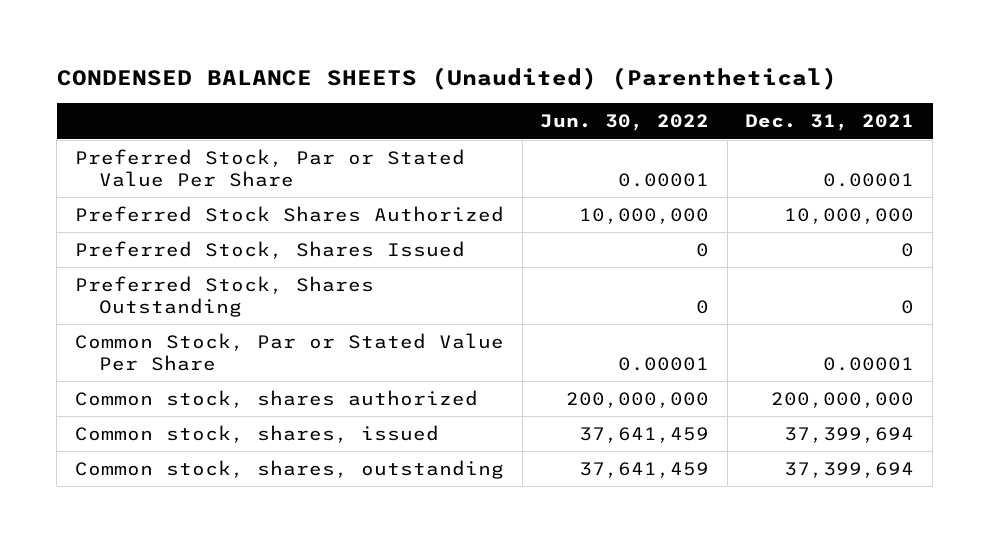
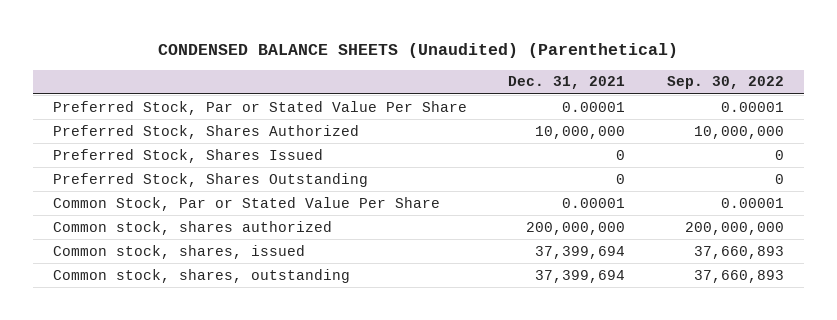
[540,114,710,132] Jun. 30, 2022 -> none
none -> [666,76,784,90] Sep. 30, 2022
[74,206,504,223] Preferred Stock Shares Authorized -> [53,124,360,139] Preferred Stock, Shares Authorized

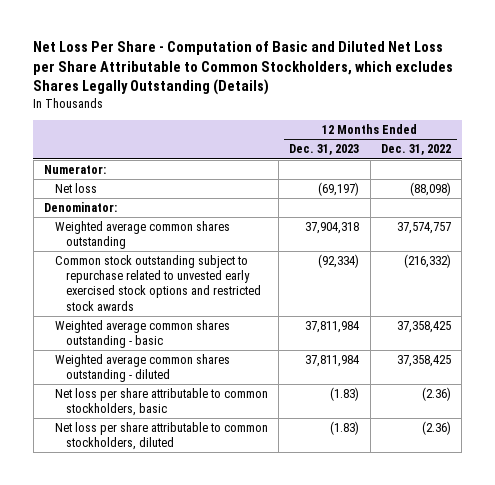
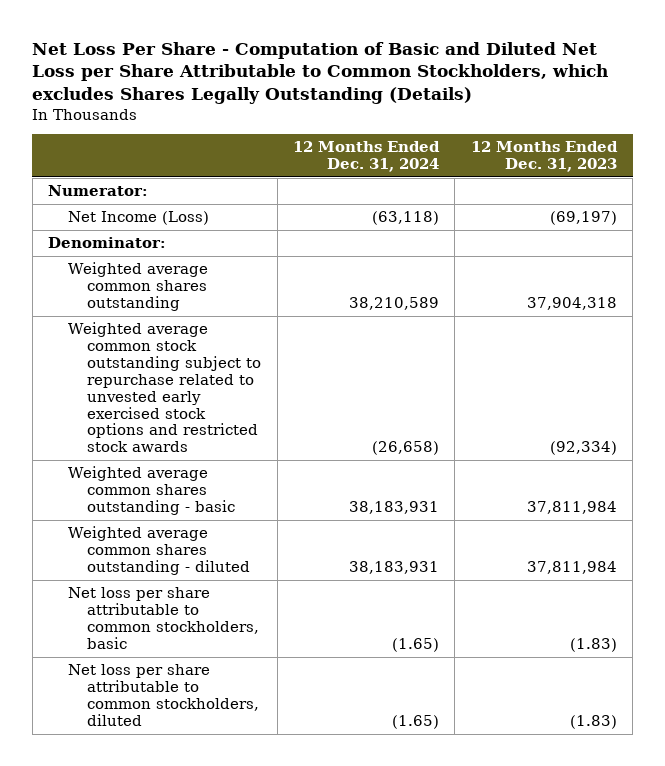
[381,144,452,156] Dec. 31, 2022 -> none
none -> [292,141,440,173] 12 Months Ended Dec. 31, 2024
[54,182,97,193] Net loss -> [67,211,209,226] Net Income (Loss)
[54,254,261,311] Common stock outstanding subject to repurchase related to unvested early exercised stock options and restricted stock awards -> [67,322,262,453] Weighted average common stock outstanding subject to repurchase related to unvested early exercised stock options and restricted stock awards

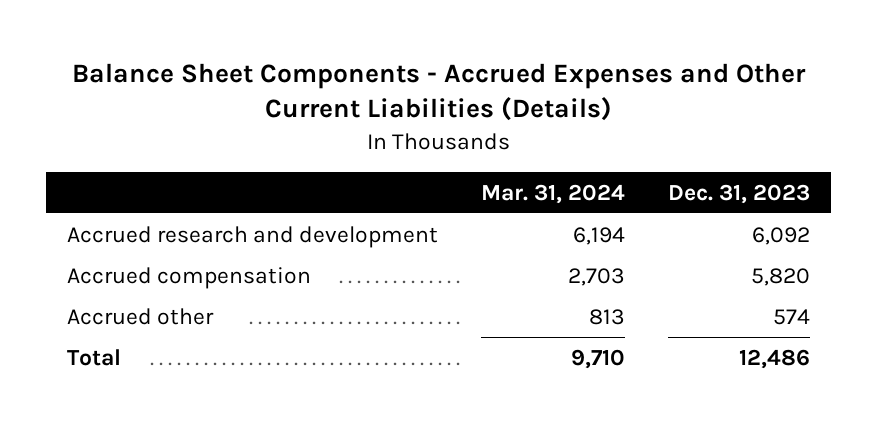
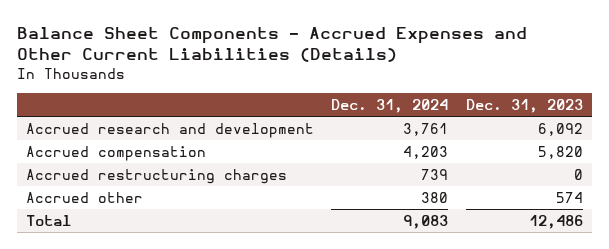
[481,183,626,204] Mar. 31, 2024 -> none
none -> [331,98,449,113] Dec. 31, 2024
none -> [25,168,287,184] Accrued restructuring charges

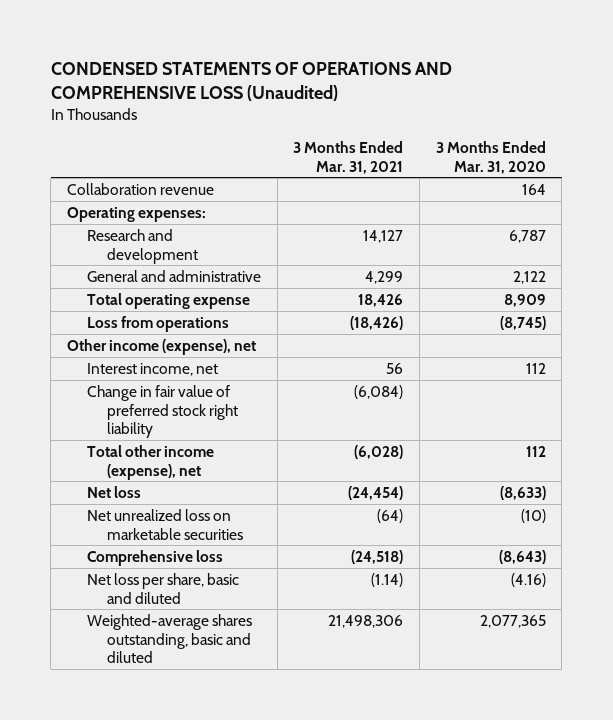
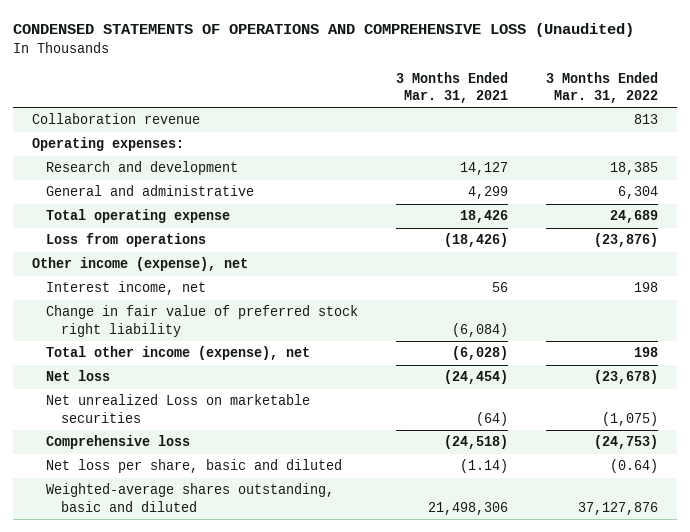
[435,140,546,174] 3 Months Ended Mar. 31, 2020 -> none
none -> [546,71,659,103] 3 Months Ended Mar. 31, 2022
[86,508,243,540] Net unrealized loss on marketable securities -> [46,394,311,423] Net unrealized Loss on marketable securities

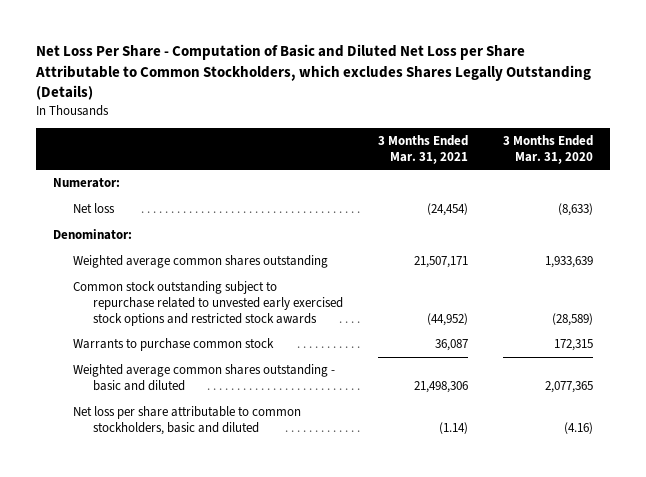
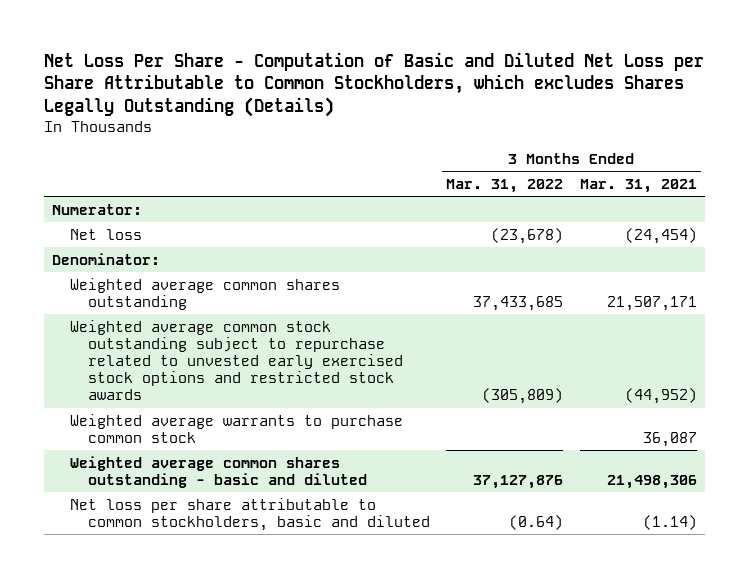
[502,134,593,164] 3 Months Ended Mar. 31, 2020 -> none
none -> [446,179,564,194] Mar. 31, 2022
[73,281,344,326] Common stock outstanding subject to repurchase related to unvested early exercised stock options and restricted stock awards -> [70,319,404,401] Weighted average common stock outstanding subject to repurchase related to unvested early exercised stock options and restricted stock awards
[73,338,275,352] Warrants to purchase common stock -> [70,413,404,443] Weighted average warrants to purchase common stock

